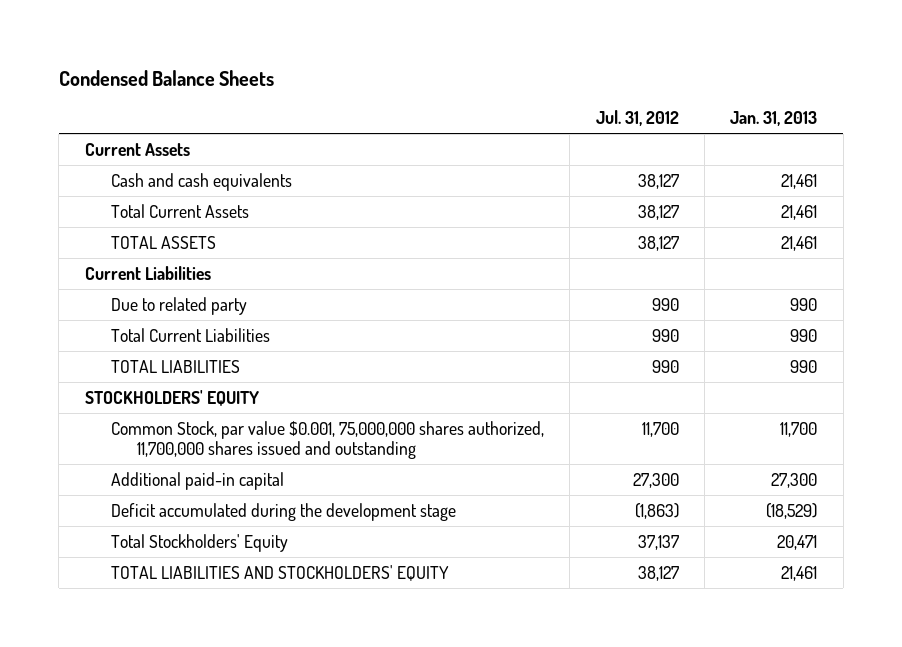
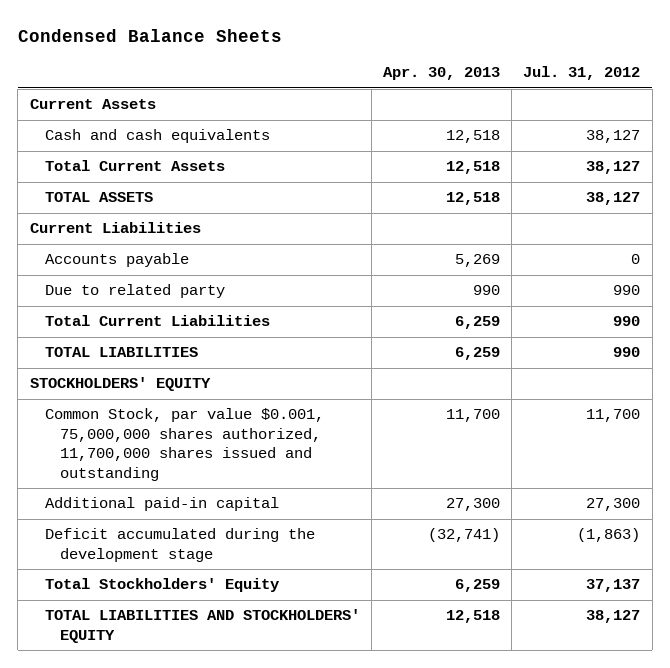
[730,111,818,127] Jan. 31, 2013 -> none
none -> [382,67,500,81] Apr. 30, 2013
none -> [44,253,189,268] Accounts payable

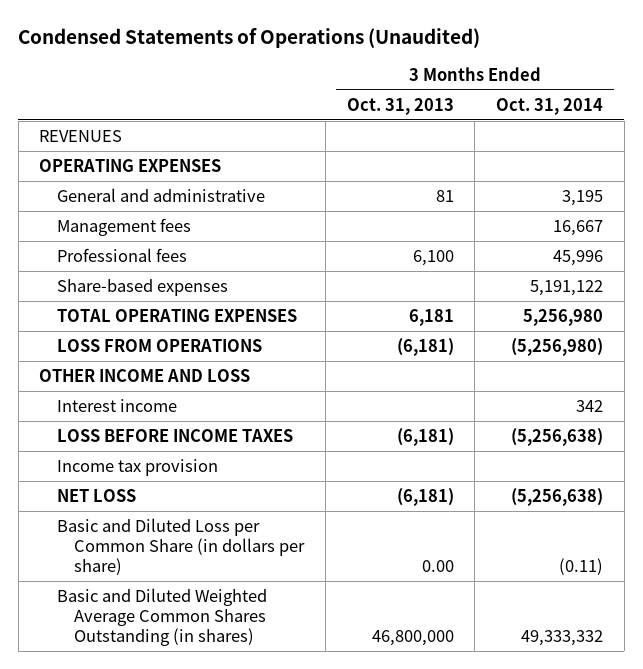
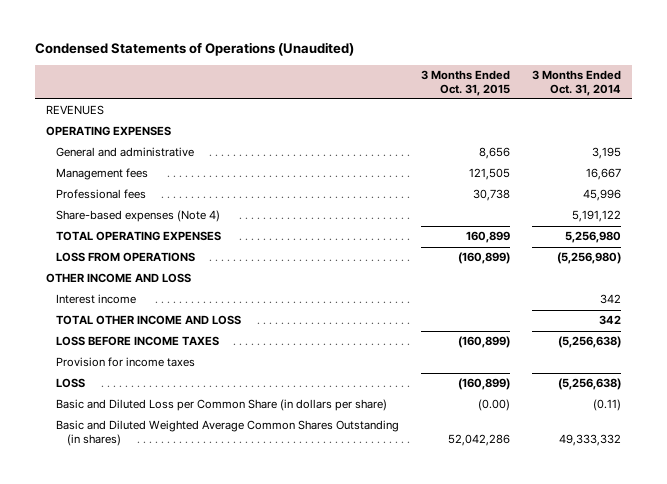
[346,97,454,115] Oct. 31, 2013 -> none
none -> [421,69,511,96] 3 Months Ended Oct. 31, 2015
[56,278,228,296] Share-based expenses -> [56,210,221,223] Share-based expenses (Note 4)
none -> [56,315,242,326] TOTAL OTHER INCOME AND LOSS
[56,458,218,476] Income tax provision -> [56,357,196,368] Provision for income taxes
[56,488,136,502] NET LOSS -> [56,378,86,389] LOSS

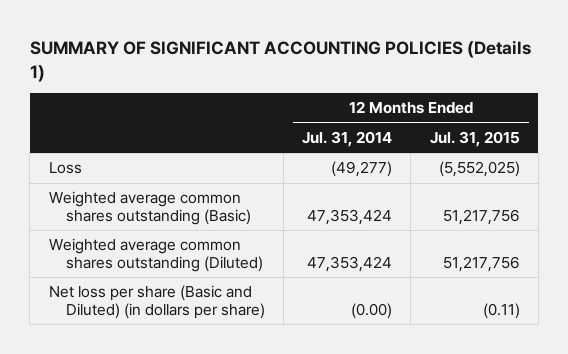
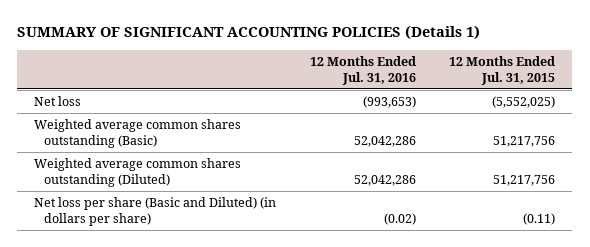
[302,130,393,147] Jul. 31, 2014 -> none
none -> [309,55,416,85] 12 Months Ended Jul. 31, 2016
[48,162,82,175] Loss -> [34,96,82,107] Net loss

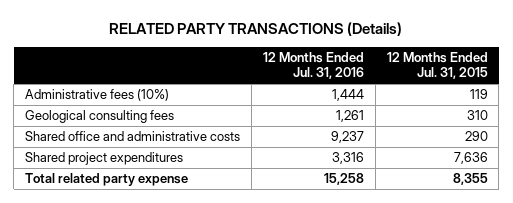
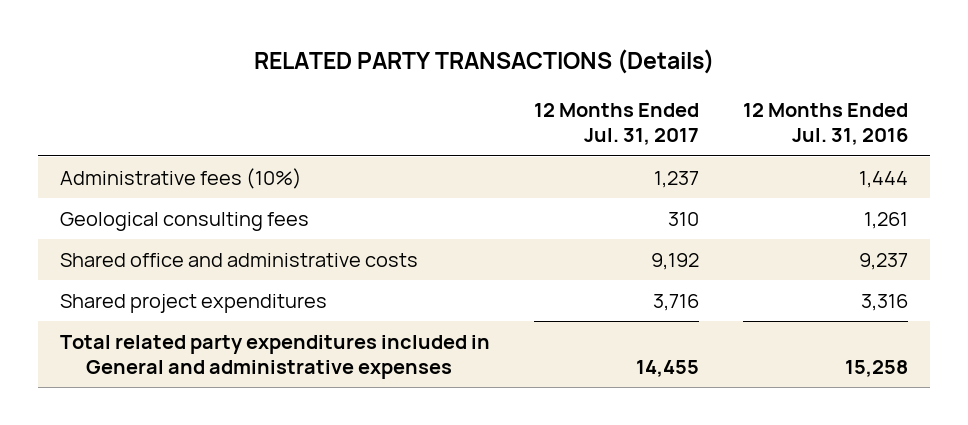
[386,52,488,80] 12 Months Ended Jul. 31, 2015 -> none
none -> [533,103,699,146] 12 Months Ended Jul. 31, 2017
[25,173,189,187] Total related party expense -> [60,334,491,379] Total related party expenditures included in General and administrative expenses

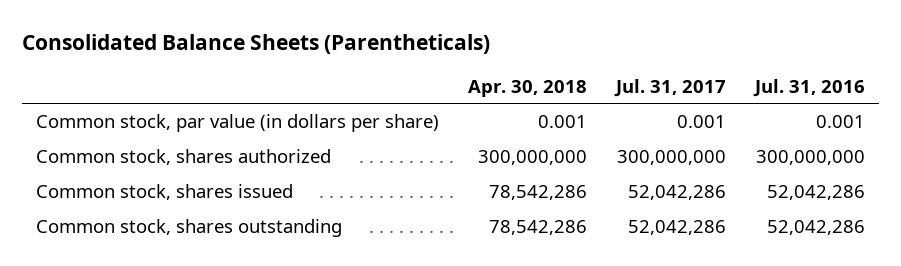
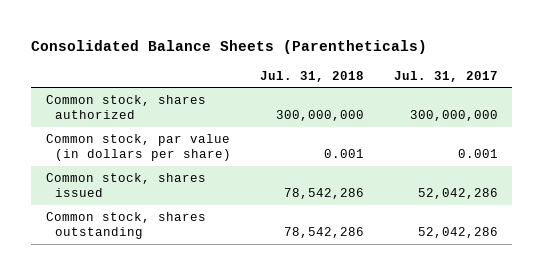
[468,79,588,97] Apr. 30, 2018 -> none
[752,78,865,97] Jul. 31, 2016 -> none
none -> [260,70,365,82] Jul. 31, 2018
[36,113,440,132] Common stock, par value (in dollars per share) -> [46,133,232,162] Common stock, par value (in dollars per share)

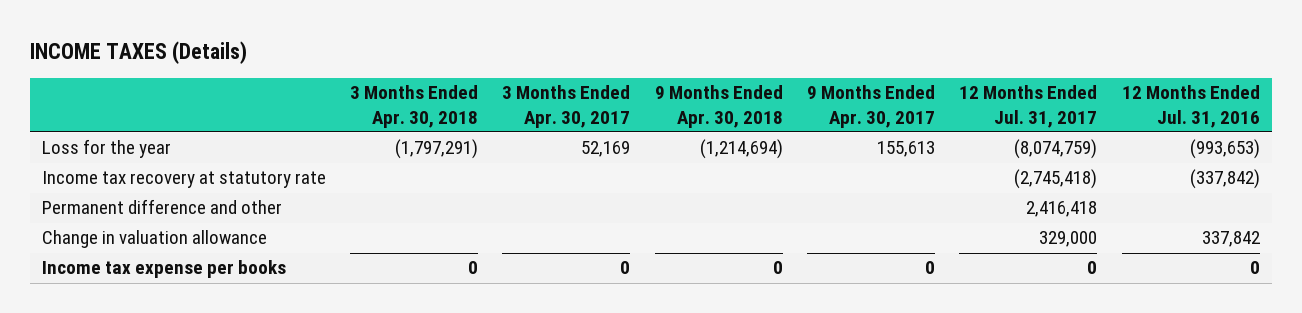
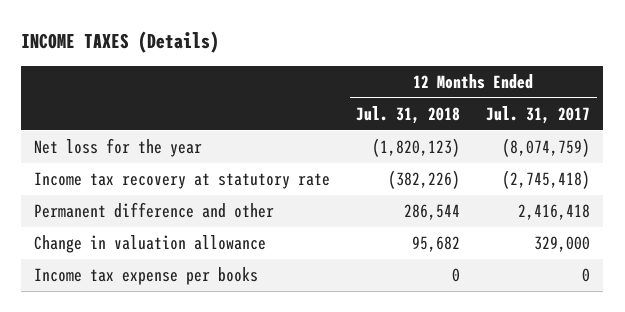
[350,85,479,128] 3 Months Ended Apr. 30, 2018 -> none
[502,85,631,128] 3 Months Ended Apr. 30, 2017 -> none
[654,85,783,128] 9 Months Ended Apr. 30, 2018 -> none
[807,85,936,128] 9 Months Ended Apr. 30, 2017 -> none
[1121,85,1260,128] 12 Months Ended Jul. 31, 2016 -> none
none -> [356,105,461,124] Jul. 31, 2018
[41,139,171,159] Loss for the year -> [34,138,203,158] Net loss for the year

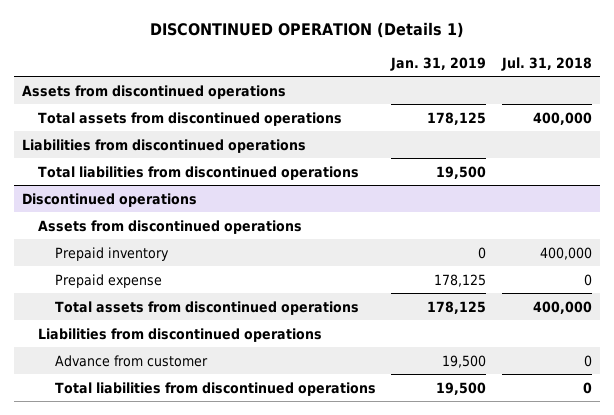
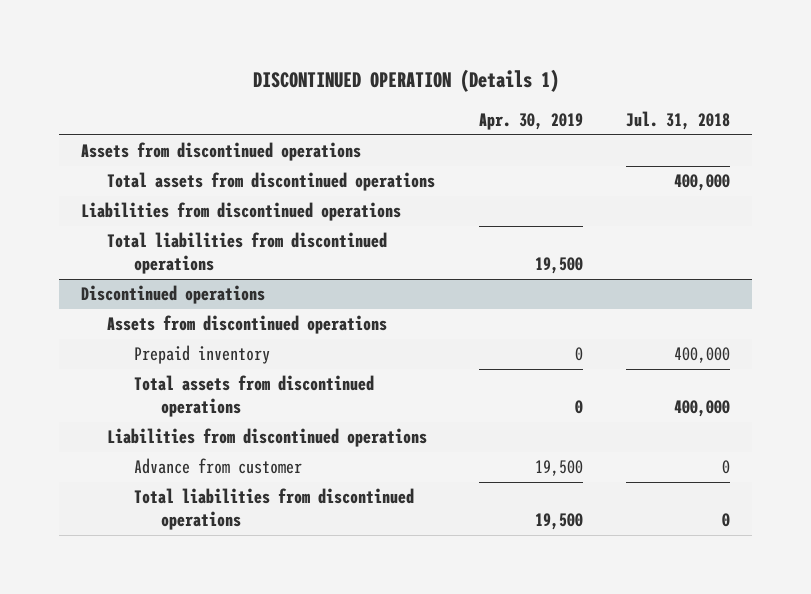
[390,56,487,71] Jan. 31, 2019 -> none
none -> [478,113,583,131] Apr. 30, 2019
[54,273,162,288] Prepaid expense -> none

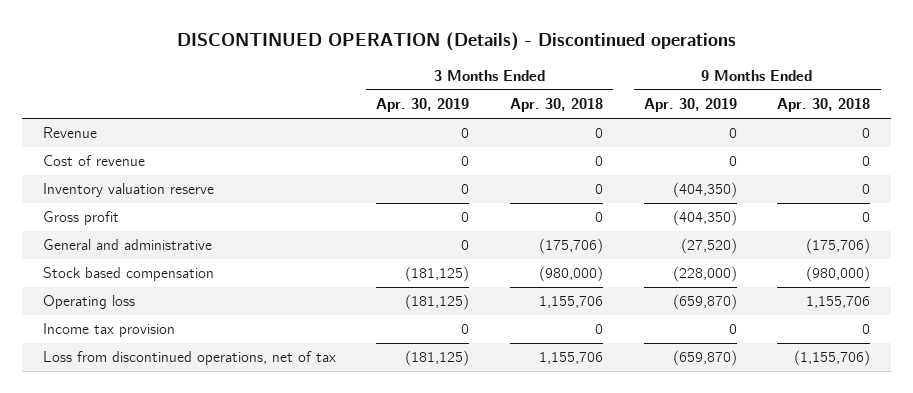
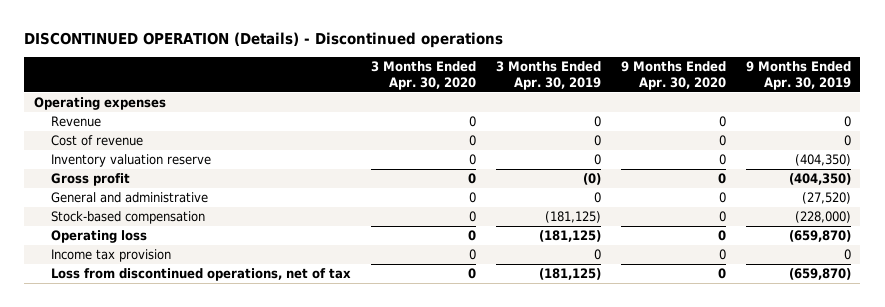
[510,98,604,113] Apr. 30, 2018 -> none
[777,98,871,113] Apr. 30, 2018 -> none
none -> [371,60,477,90] 3 Months Ended Apr. 30, 2020
none -> [620,60,726,90] 9 Months Ended Apr. 30, 2020
none -> [34,97,167,111] Operating expenses
[461,212,470,223] 0 -> [582,173,601,186] (0)
[42,267,214,282] Stock based compensation -> [51,211,206,225] Stock-based compensation

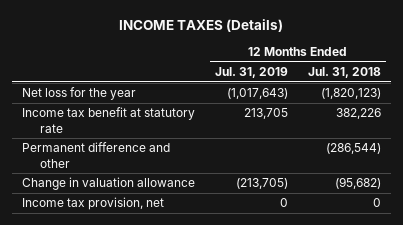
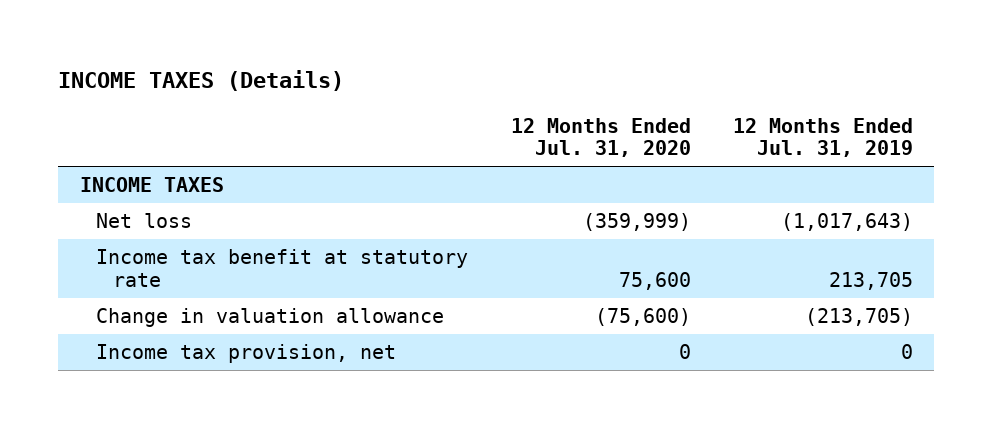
[307,67,381,79] Jul. 31, 2018 -> none
none -> [510,117,691,158] 12 Months Ended Jul. 31, 2020
none -> [79,176,224,192] INCOME TAXES
[21,87,136,101] Net loss for the year -> [96,212,193,228] Net loss
[21,142,170,168] Permanent difference and other -> none

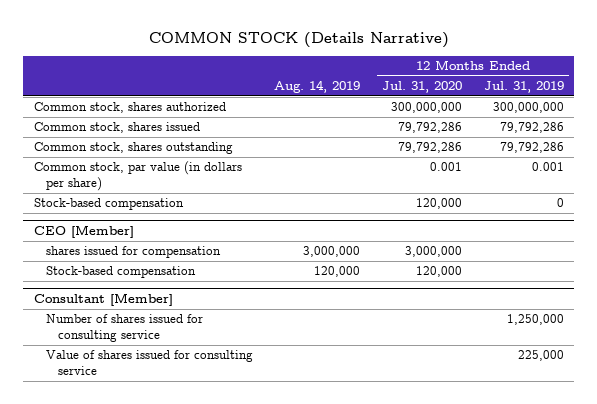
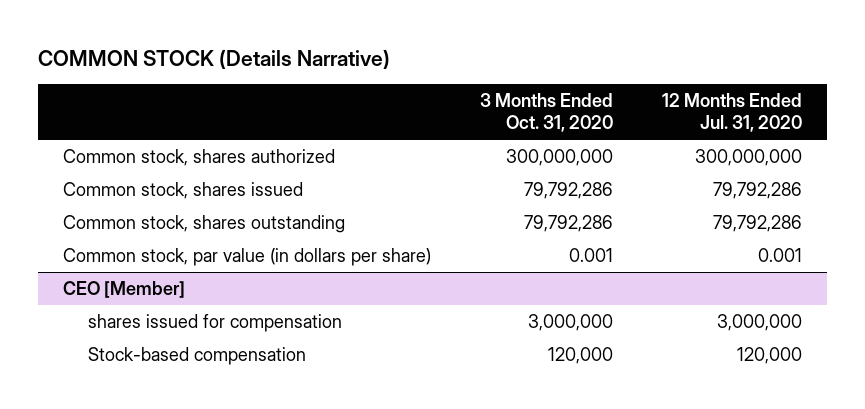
[274,80,361,94] Aug. 14, 2019 -> none
[483,81,564,94] Jul. 31, 2019 -> none
none -> [480,93,614,132] 3 Months Ended Oct. 31, 2020
[33,198,184,211] Stock-based compensation -> none
[33,293,173,307] Consultant [Member] -> none
[45,314,203,343] Number of shares issued for consulting service -> none
[45,350,253,376] Value of shares issued for consulting service -> none

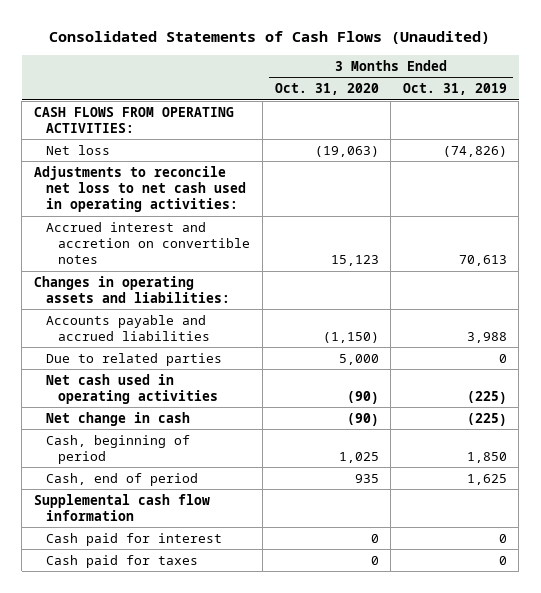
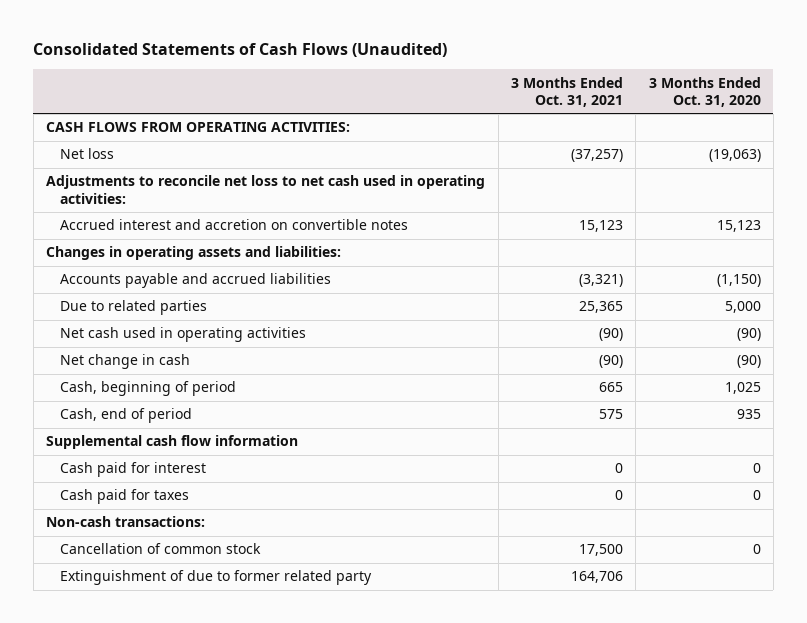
[402,83,507,96] Oct. 31, 2019 -> none
none -> [510,76,623,108] 3 Months Ended Oct. 31, 2021
none -> [46,516,206,528] Non-cash transactions:
none -> [59,543,261,555] Cancellation of common stock
none -> [59,570,372,586] Extinguishment of due to former related party

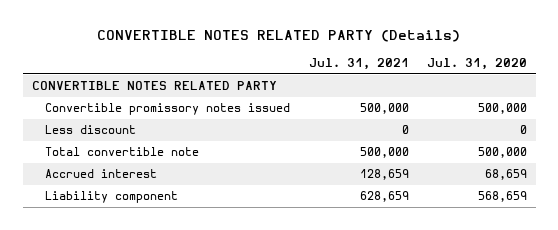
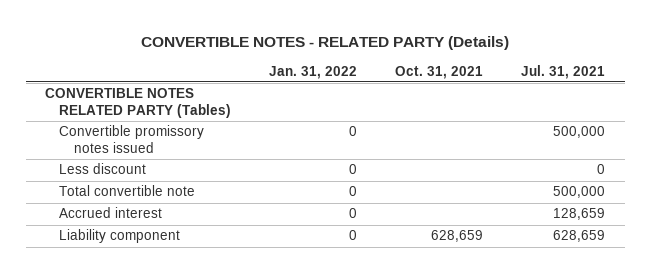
[97,30,461,43] CONVERTIBLE NOTES RELATED PARTY (Details) -> [141,35,510,50] CONVERTIBLE NOTES - RELATED PARTY (Details)
[426,57,527,70] Jul. 31, 2020 -> none
none -> [269,65,358,79] Jan. 31, 2022
none -> [395,65,484,79] Oct. 31, 2021
[31,81,277,91] CONVERTIBLE NOTES RELATED PARTY -> [44,88,232,118] CONVERTIBLE NOTES RELATED PARTY (Tables)

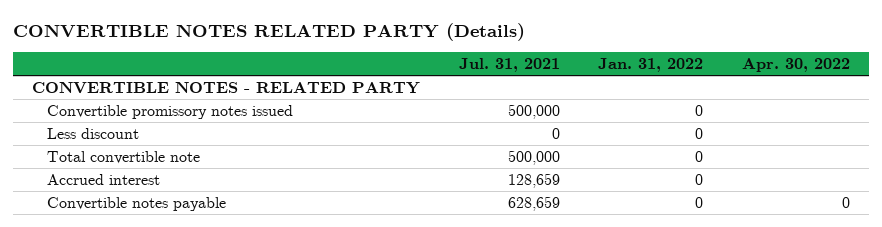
[141,35,510,50] CONVERTIBLE NOTES - RELATED PARTY (Details) -> [12,22,525,41] CONVERTIBLE NOTES RELATED PARTY (Details)
[395,65,484,79] Oct. 31, 2021 -> none
none -> [741,58,850,73] Apr. 30, 2022
[44,88,232,118] CONVERTIBLE NOTES RELATED PARTY (Tables) -> [32,81,421,94] CONVERTIBLE NOTES - RELATED PARTY
[59,229,181,244] Liability component -> [47,196,227,211] Convertible notes payable

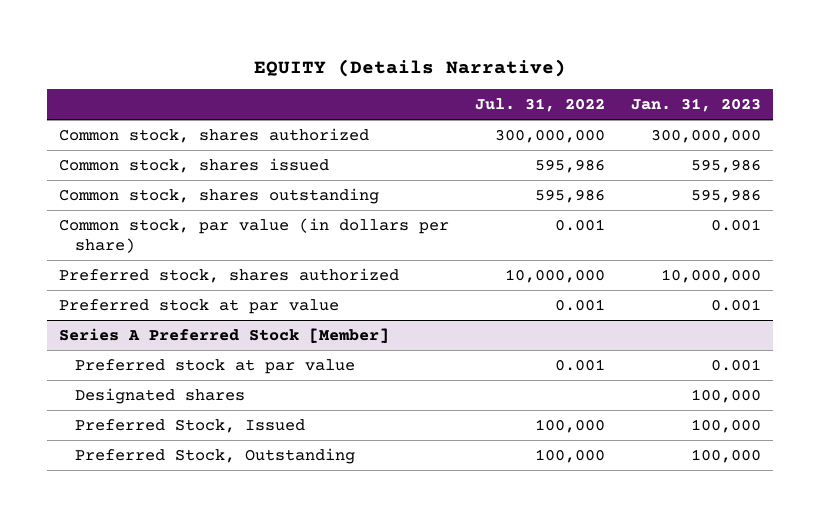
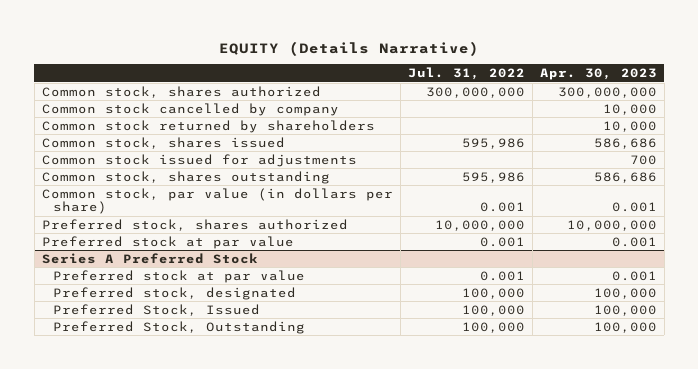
[630,98,761,113] Jan. 31, 2023 -> none
none -> [539,68,657,81] Apr. 30, 2023
none -> [41,102,339,116] Common stock cancelled by company
none -> [41,119,375,133] Common stock returned by shareholders
none -> [41,153,357,167] Common stock issued for adjustments
[59,327,390,343] Series A Preferred Stock [Member] -> [41,252,258,264] Series A Preferred Stock
[75,387,246,404] Designated shares -> none
none -> [52,286,296,300] Preferred stock, designated

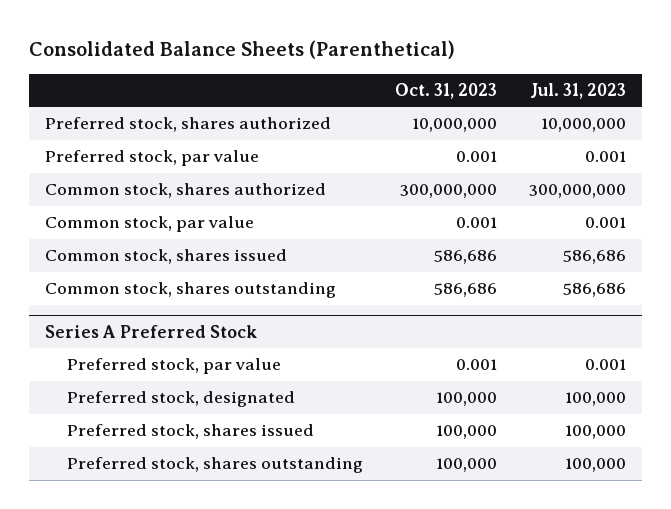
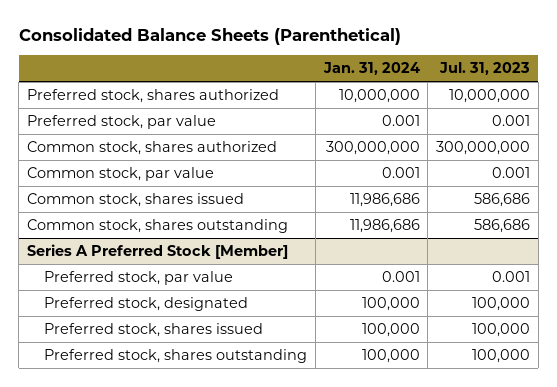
[394,83,497,100] Oct. 31, 2023 -> none
none -> [322,62,420,76] Jan. 31, 2024
[45,325,258,339] Series A Preferred Stock -> [26,243,288,259] Series A Preferred Stock [Member]

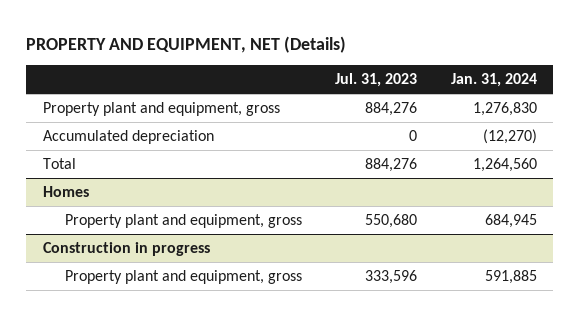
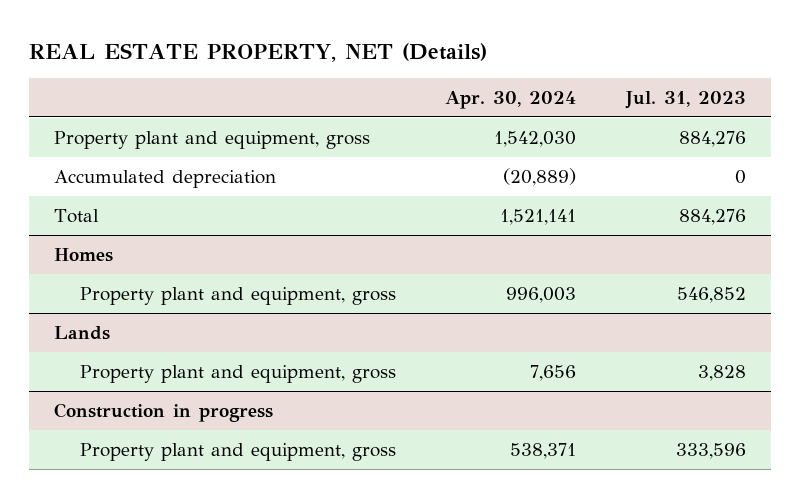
[26,35,347,53] PROPERTY AND EQUIPMENT, NET (Details) -> [29,43,488,63] REAL ESTATE PROPERTY, NET (Details)
[450,73,537,88] Jan. 31, 2024 -> none
none -> [445,91,577,110] Apr. 30, 2024
[365,213,418,228] 550,680 -> [677,286,747,303] 546,852
none -> [54,325,111,340] Lands
none -> [79,364,396,383] Property plant and equipment, gross

